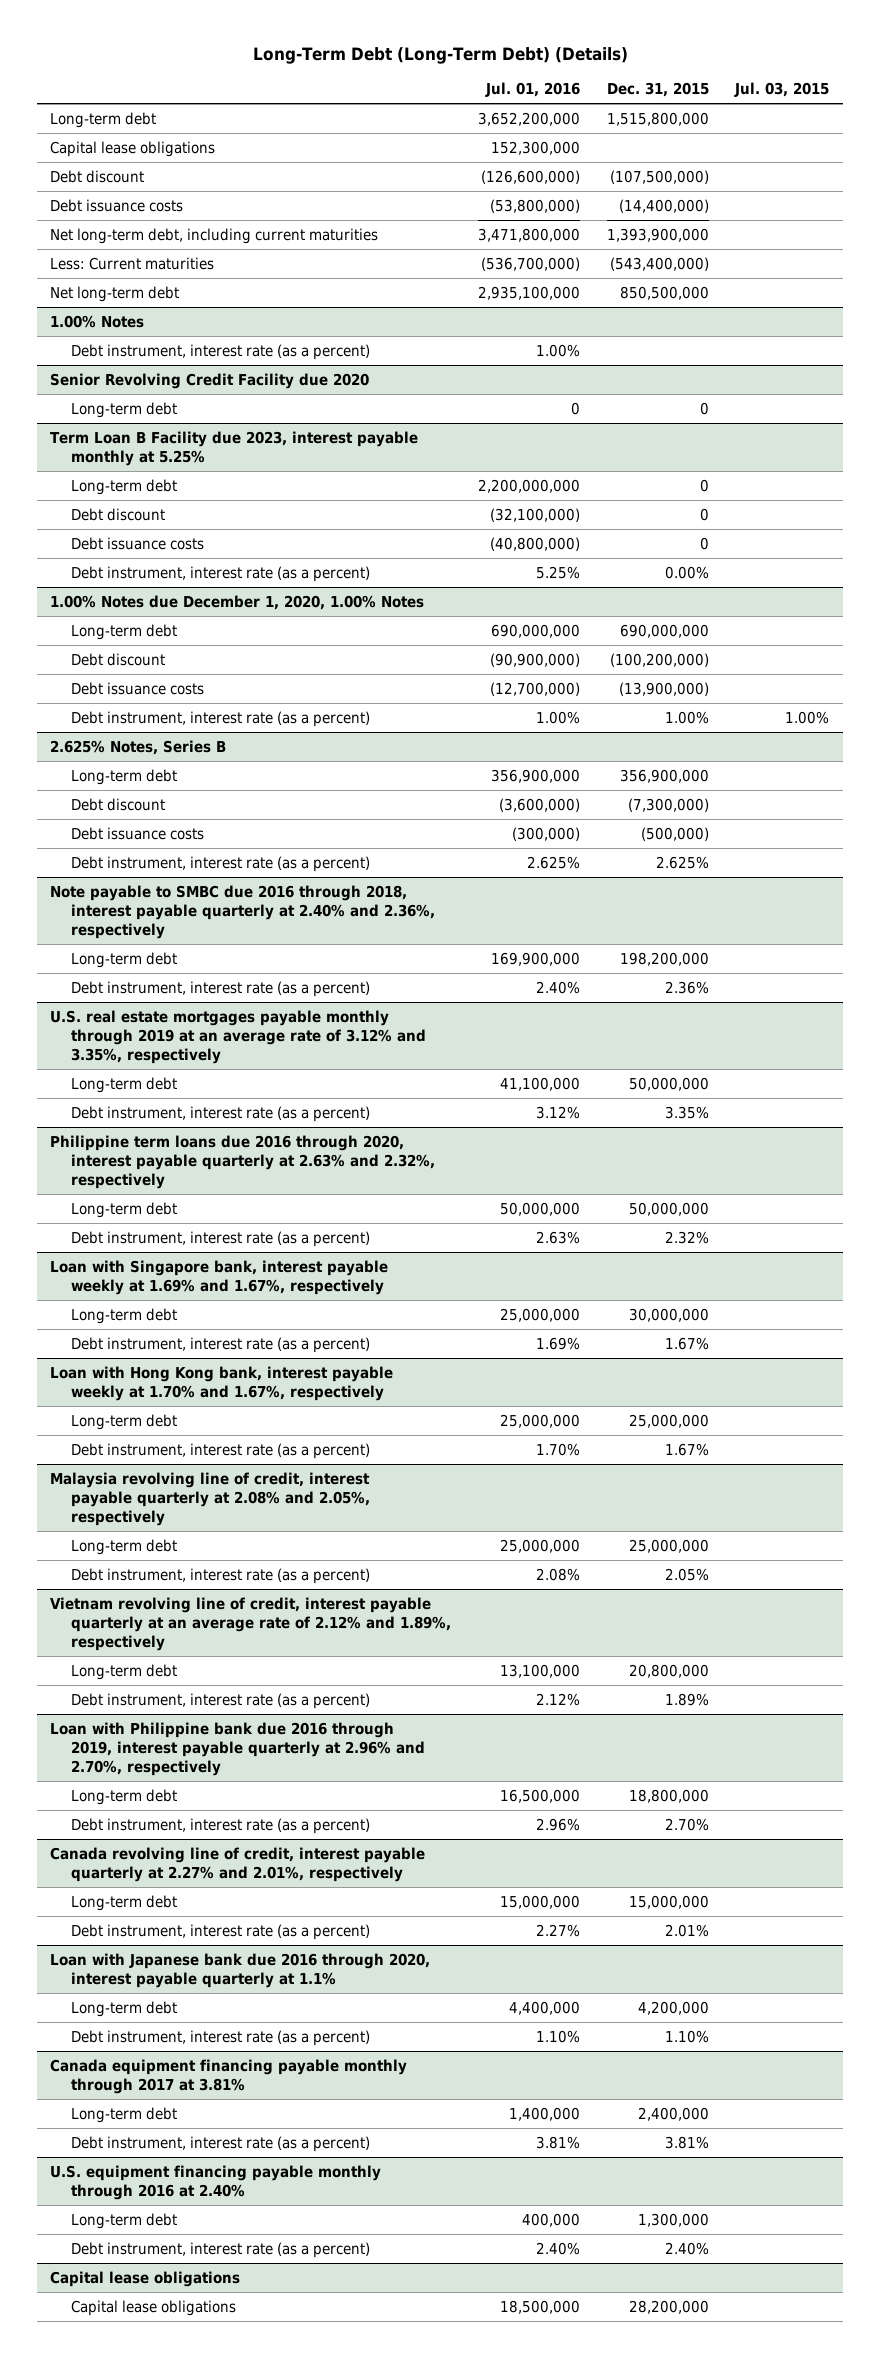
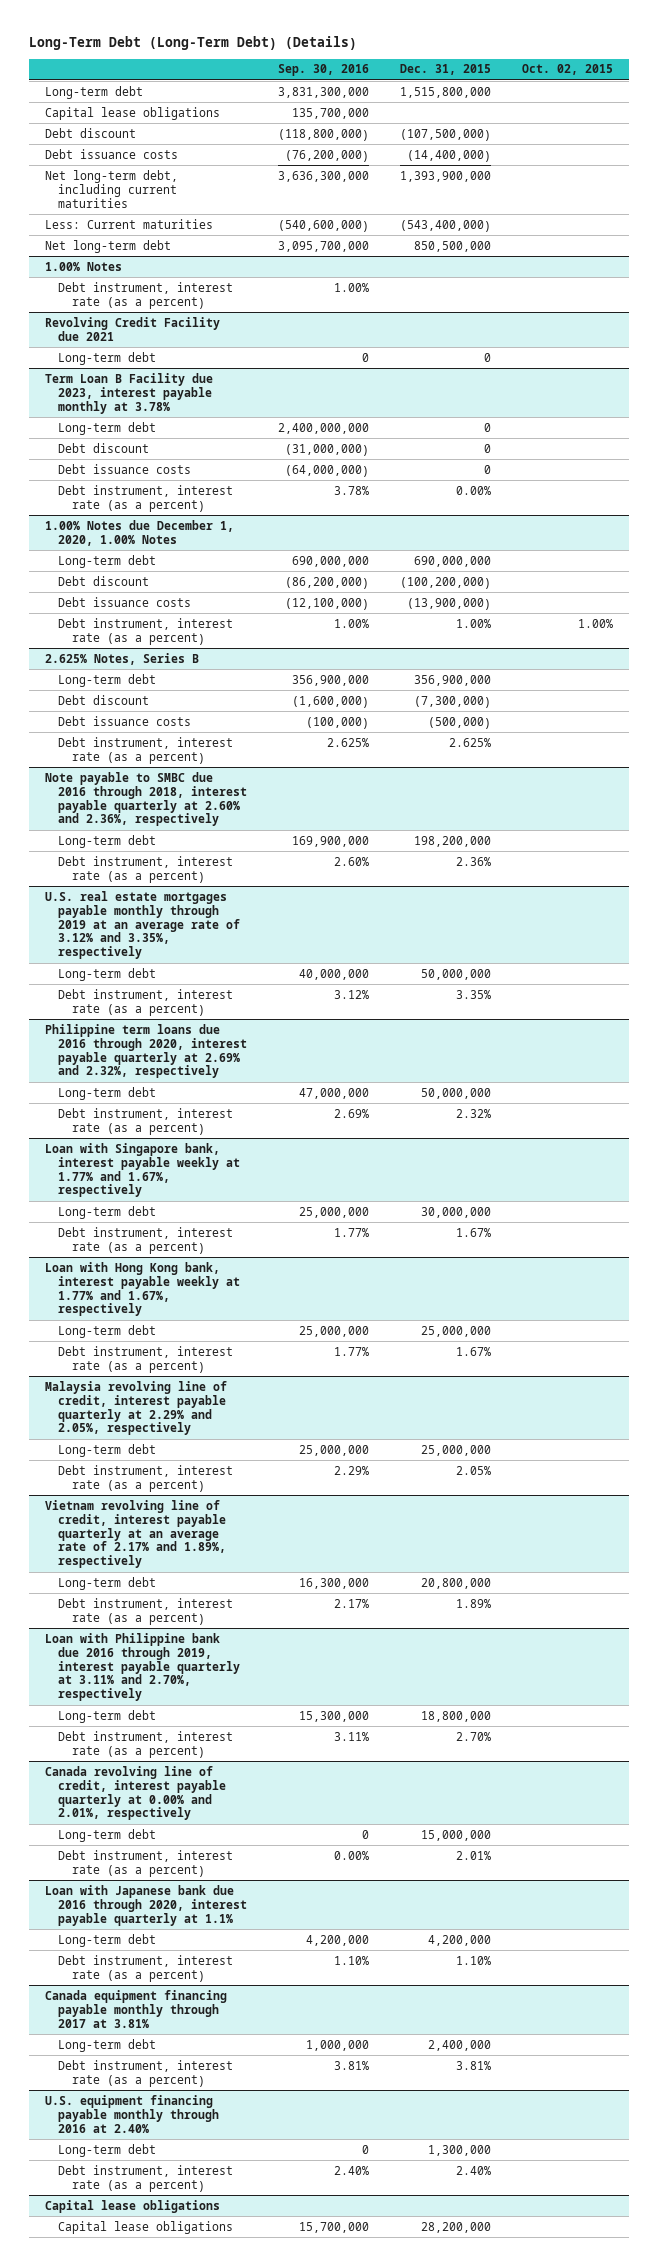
[484,82,580,98] Jul. 01, 2016 -> none
[734,82,830,98] Jul. 03, 2015 -> none
none -> [278,64,370,77] Sep. 30, 2016
none -> [522,64,614,76] Oct. 02, 2015
[50,372,370,389] Senior Revolving Credit Facility due 2020 -> [44,316,220,341] Revolving Credit Facility due 2021
[50,430,419,466] Term Loan B Facility due 2023, interest payable monthly at 5.25% -> [44,372,213,414] Term Loan B Facility due 2023, interest payable monthly at 3.78%
[50,884,436,939] Note payable to SMBC due 2016 through 2018, interest payable quarterly at 2.40% and 2.36%, respectively -> [44,771,248,827] Note payable to SMBC due 2016 through 2018, interest payable quarterly at 2.60% and 2.36%, respectively
[50,1134,436,1189] Philippine term loans due 2016 through 2020, interest payable quarterly at 2.63% and 2.32%, respectively -> [44,1023,248,1079] Philippine term loans due 2016 through 2020, interest payable quarterly at 2.69% and 2.32%, respectively
[50,1259,389,1295] Loan with Singapore bank, interest payable weekly at 1.69% and 1.67%, respectively -> [44,1142,241,1198] Loan with Singapore bank, interest payable weekly at 1.77% and 1.67%, respectively
[50,1365,394,1401] Loan with Hong Kong bank, interest payable weekly at 1.70% and 1.67%, respectively -> [44,1261,241,1317] Loan with Hong Kong bank, interest payable weekly at 1.77% and 1.67%, respectively
[50,1471,371,1526] Malaysia revolving line of credit, interest payable quarterly at 2.08% and 2.05%, respectively -> [44,1380,227,1436] Malaysia revolving line of credit, interest payable quarterly at 2.29% and 2.05%, respectively
[50,1596,452,1651] Vietnam revolving line of credit, interest payable quarterly at an average rate of 2.12% and 1.89%, respectively -> [44,1499,227,1569] Vietnam revolving line of credit, interest payable quarterly at an average rate of 2.17% and 1.89%, respectively
[50,1721,426,1776] Loan with Philippine bank due 2016 through 2019, interest payable quarterly at 2.96% and 2.70%, respectively -> [44,1632,241,1702] Loan with Philippine bank due 2016 through 2019, interest payable quarterly at 3.11% and 2.70%, respectively
[50,1846,426,1882] Canada revolving line of credit, interest payable quarterly at 2.27% and 2.01%, respectively -> [44,1765,227,1821] Canada revolving line of credit, interest payable quarterly at 0.00% and 2.01%, respectively

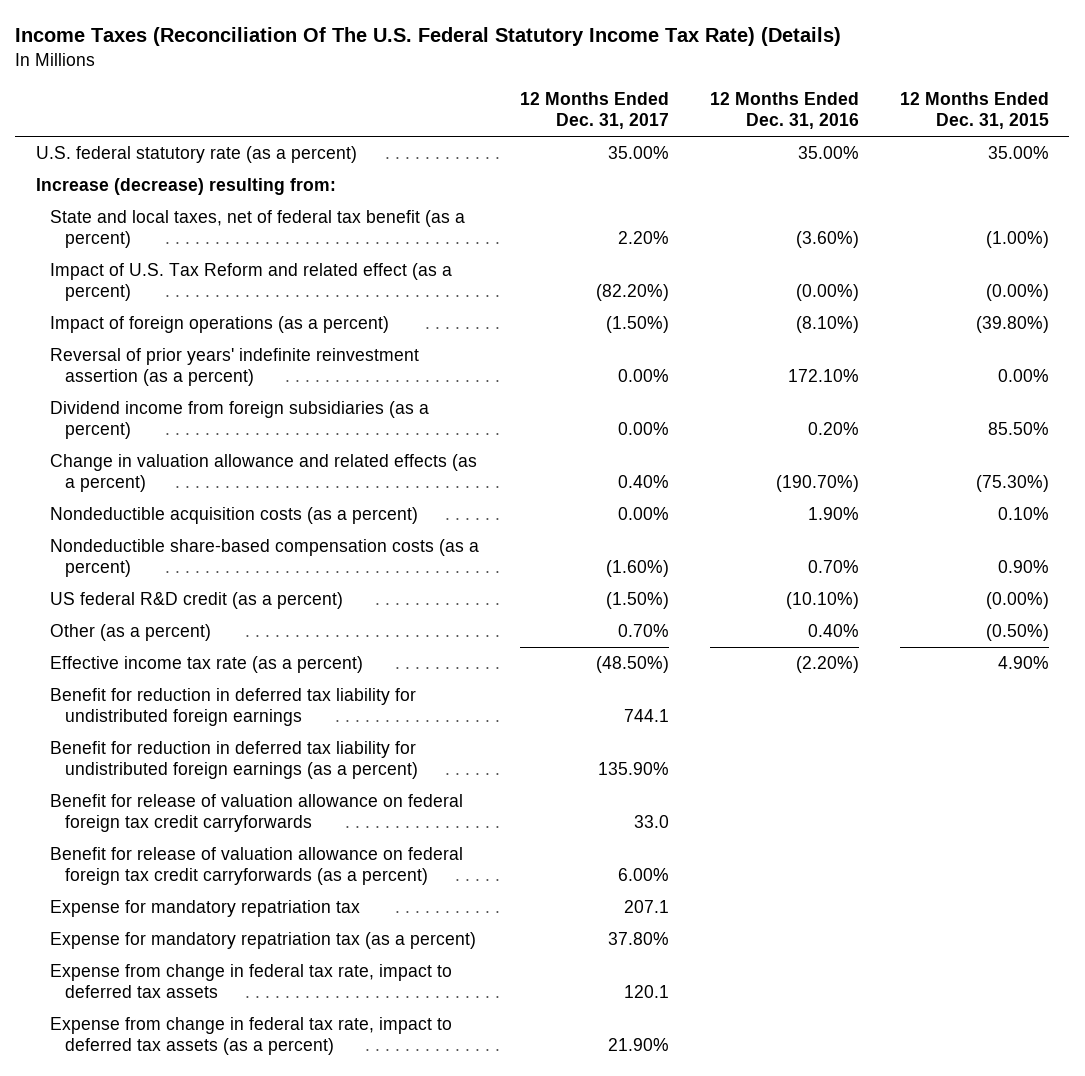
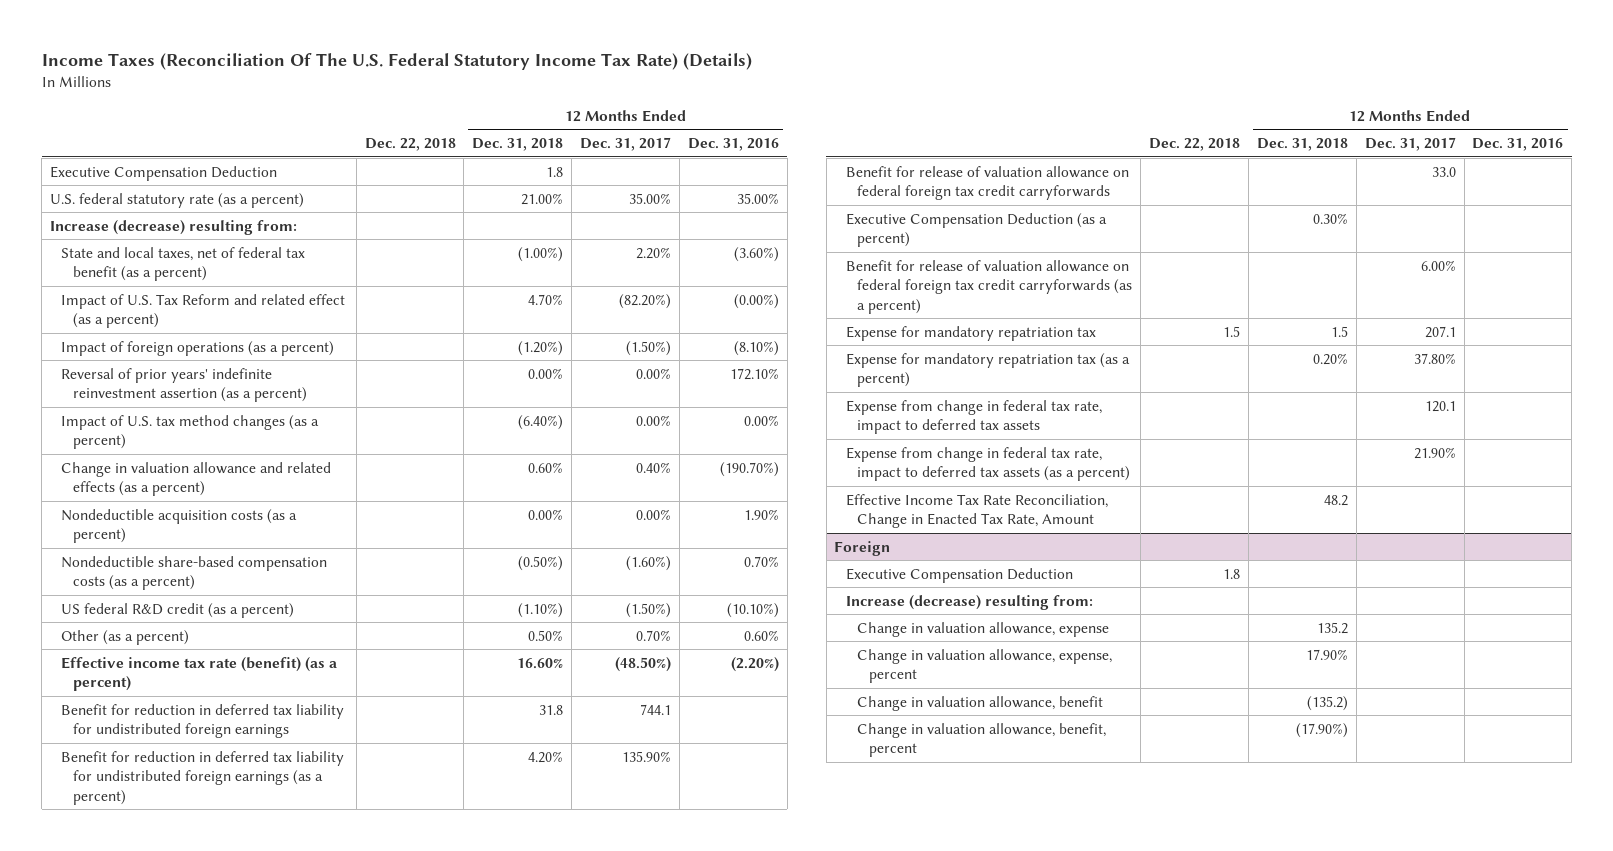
[899,92,1049,130] 12 Months Ended Dec. 31, 2015 -> none
none -> [364,137,456,151] Dec. 22, 2018
none -> [472,137,564,151] Dec. 31, 2018
none -> [50,165,278,181] Executive Compensation Deduction
[50,400,430,440] Dividend income from foreign subsidiaries (as a percent) -> none
none -> [61,414,320,450] Impact of U.S. tax method changes (as a percent)
[808,623,860,637] 0.40% -> [743,629,779,641] 0.60%
[50,655,364,673] Effective income tax rate (as a percent) -> [61,656,338,692] Effective income tax rate (benefit) (as a percent)
none -> [845,212,1107,248] Executive Compensation Deduction (as a percent)
none -> [845,493,1108,529] Effective Income Tax Rate Reconciliation, Change in Enacted Tax Rate, Amount
none -> [834,540,891,556] Foreign
none -> [845,567,1073,583] Executive Compensation Deduction
none -> [845,594,1093,610] Increase (decrease) resulting from:
none -> [857,621,1110,637] Change in valuation allowance, expense
none -> [857,648,1113,684] Change in valuation allowance, expense, percent
none -> [857,695,1104,711] Change in valuation allowance, benefit
none -> [857,722,1107,758] Change in valuation allowance, benefit, percent

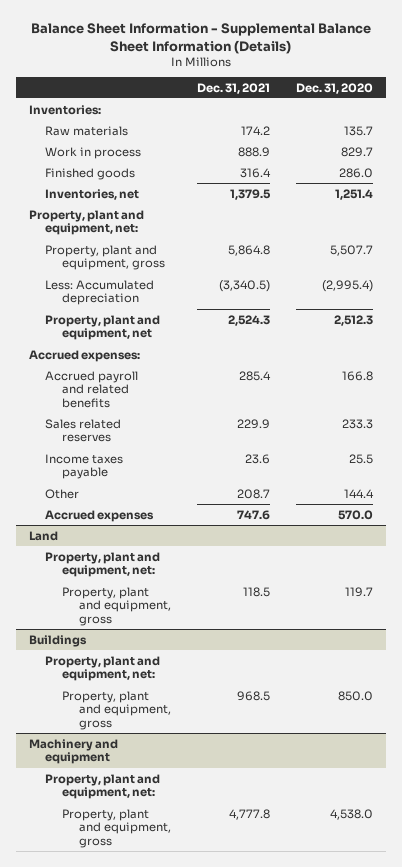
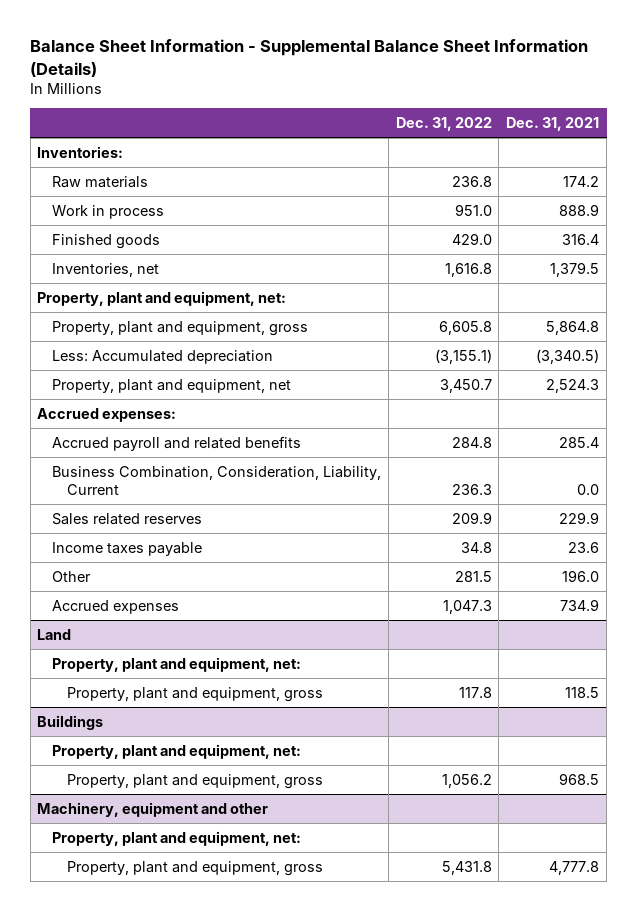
[296,82,374,94] Dec. 31, 2020 -> none
none -> [395,116,492,131] Dec. 31, 2022
none -> [52,465,382,495] Business Combination, Consideration, Liability, Current
[236,488,270,499] 208.7 -> [562,569,600,582] 196.0
[236,509,270,520] 747.6 -> [560,598,600,611] 734.9
[28,738,118,765] Machinery and equipment -> [37,801,269,817] Machinery, equipment and other

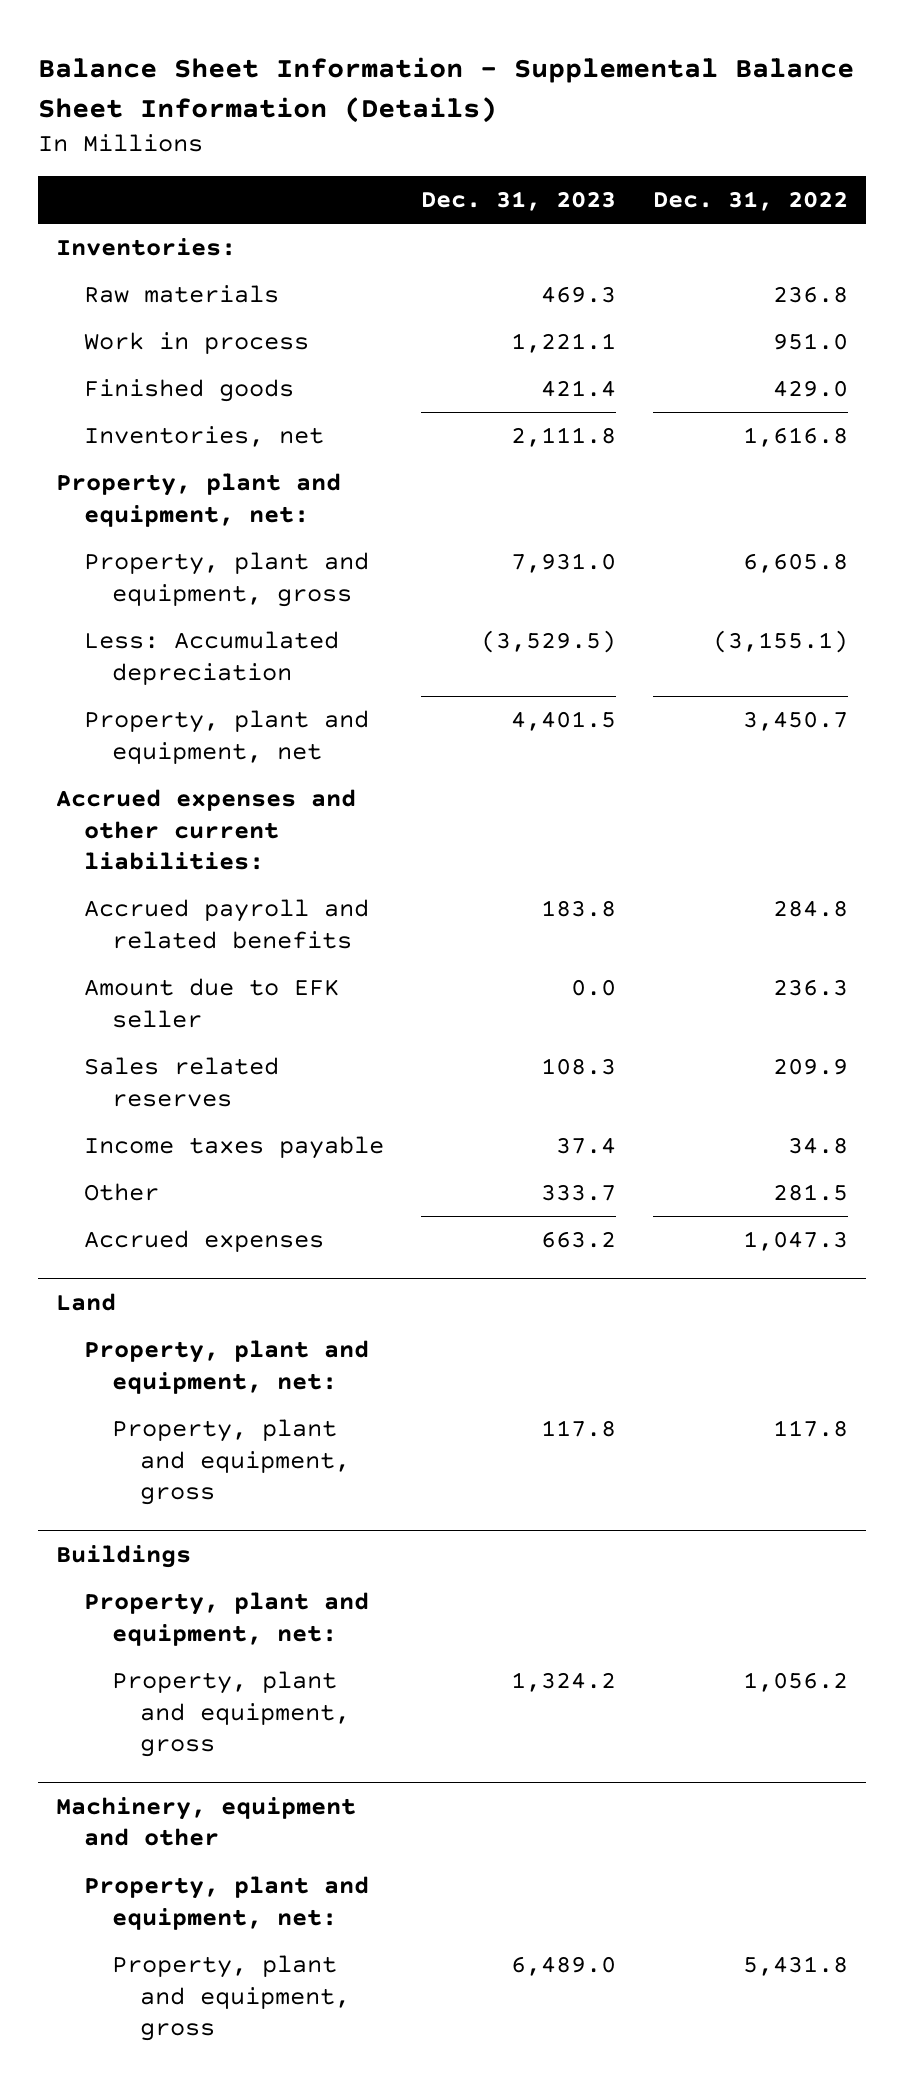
[506,116,600,131] Dec. 31, 2021 -> none
none -> [420,191,616,212] Dec. 31, 2023
[37,407,177,422] Accrued expenses: -> [56,789,357,871] Accrued expenses and other current liabilities:
[52,465,382,495] Business Combination, Consideration, Liability, Current -> [84,978,340,1028] Amount due to EFK seller

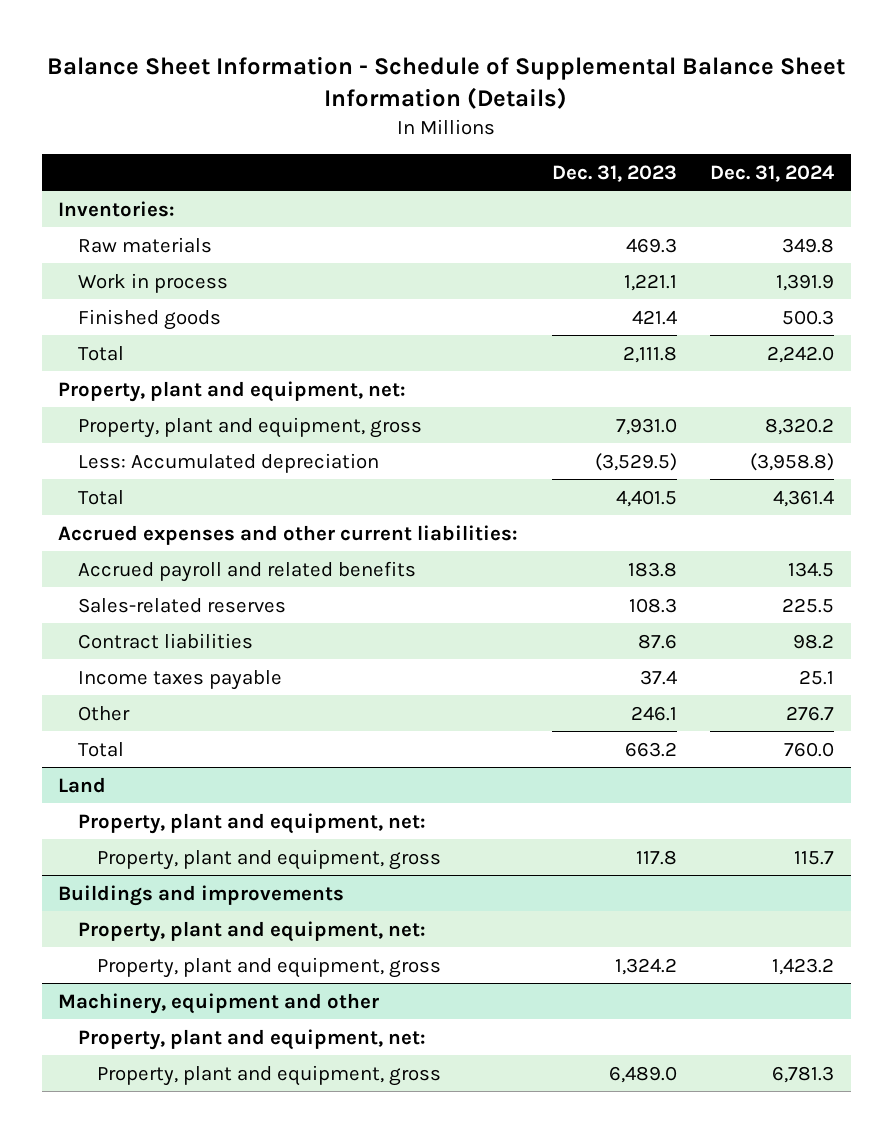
[37,57,854,123] Balance Sheet Information - Supplemental Balance Sheet Information (Details) -> [47,55,846,109] Balance Sheet Information - Schedule of Supplemental Balance Sheet Information (Details)
[652,191,848,212] Dec. 31, 2022 -> none
none -> [710,164,835,182] Dec. 31, 2024
[84,426,325,448] Inventories, net -> [77,345,124,361] Total
[84,710,370,764] Property, plant and equipment, net -> [77,489,124,505] Total
[84,978,340,1028] Amount due to EFK seller -> none
[84,1057,280,1107] Sales related reserves -> [77,597,286,613] Sales-related reserves
none -> [77,632,253,649] Contract liabilities
[540,1184,616,1202] 333.7 -> [630,705,677,721] 246.1
[84,1230,325,1253] Accrued expenses -> [77,741,124,757] Total
[56,1544,192,1568] Buildings -> none
none -> [58,884,345,906] Buildings and improvements

